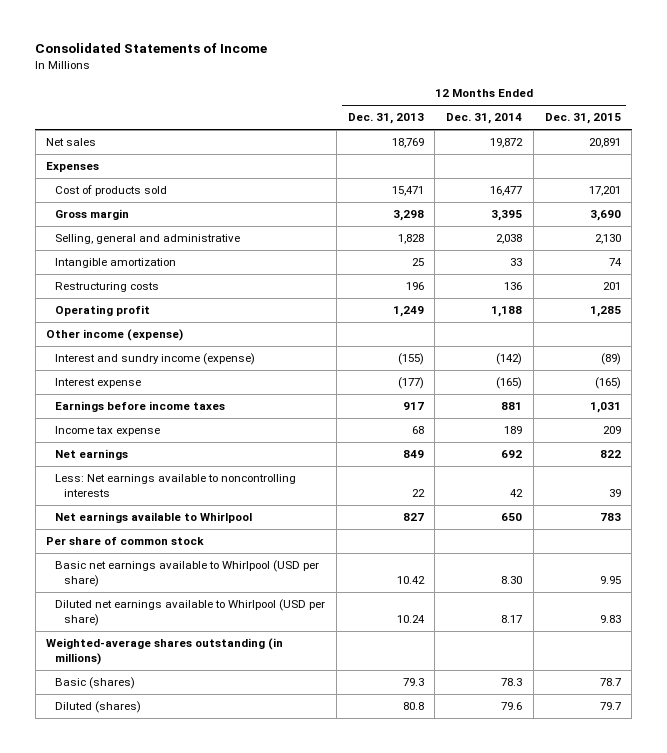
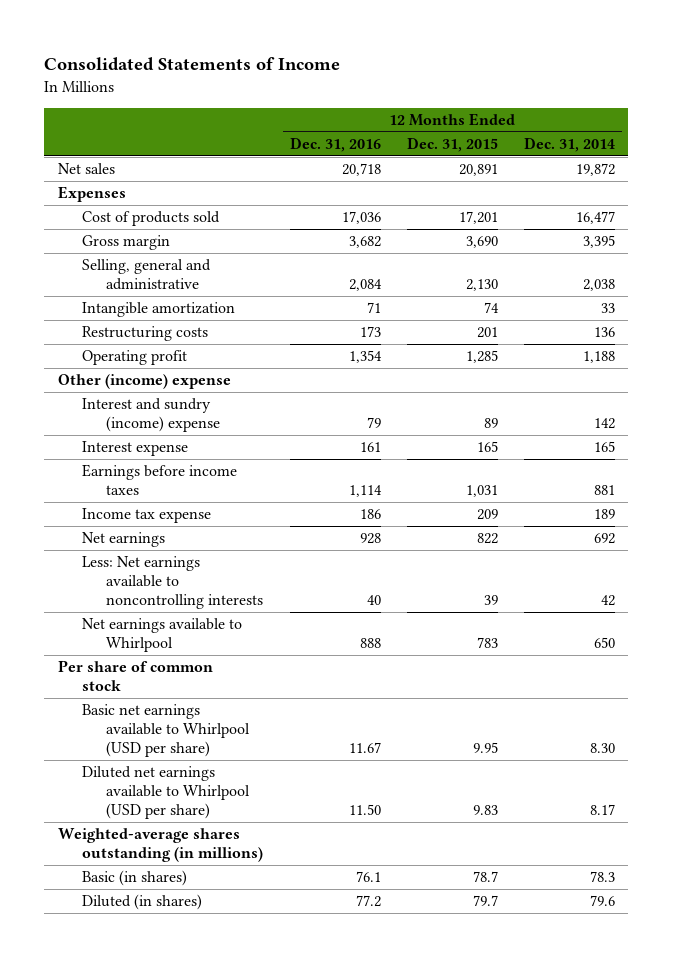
[347,113,424,125] Dec. 31, 2013 -> none
none -> [289,136,381,152] Dec. 31, 2016
[46,329,184,342] Other income (expense) -> [57,374,231,390] Other (income) expense
[55,353,256,366] Interest and sundry income (expense) -> [81,398,221,433] Interest and sundry (income) expense
[496,353,523,366] (142) -> [594,418,616,430] 142
[600,353,621,366] (89) -> [483,418,498,429] 89
[496,377,523,390] (165) -> [594,441,616,453] 165
[594,377,621,390] (165) -> [476,441,498,453] 165
[55,677,136,690] Basic (shares) -> [81,870,187,887] Basic (in shares)
[55,701,142,714] Diluted (shares) -> [81,894,202,911] Diluted (in shares)

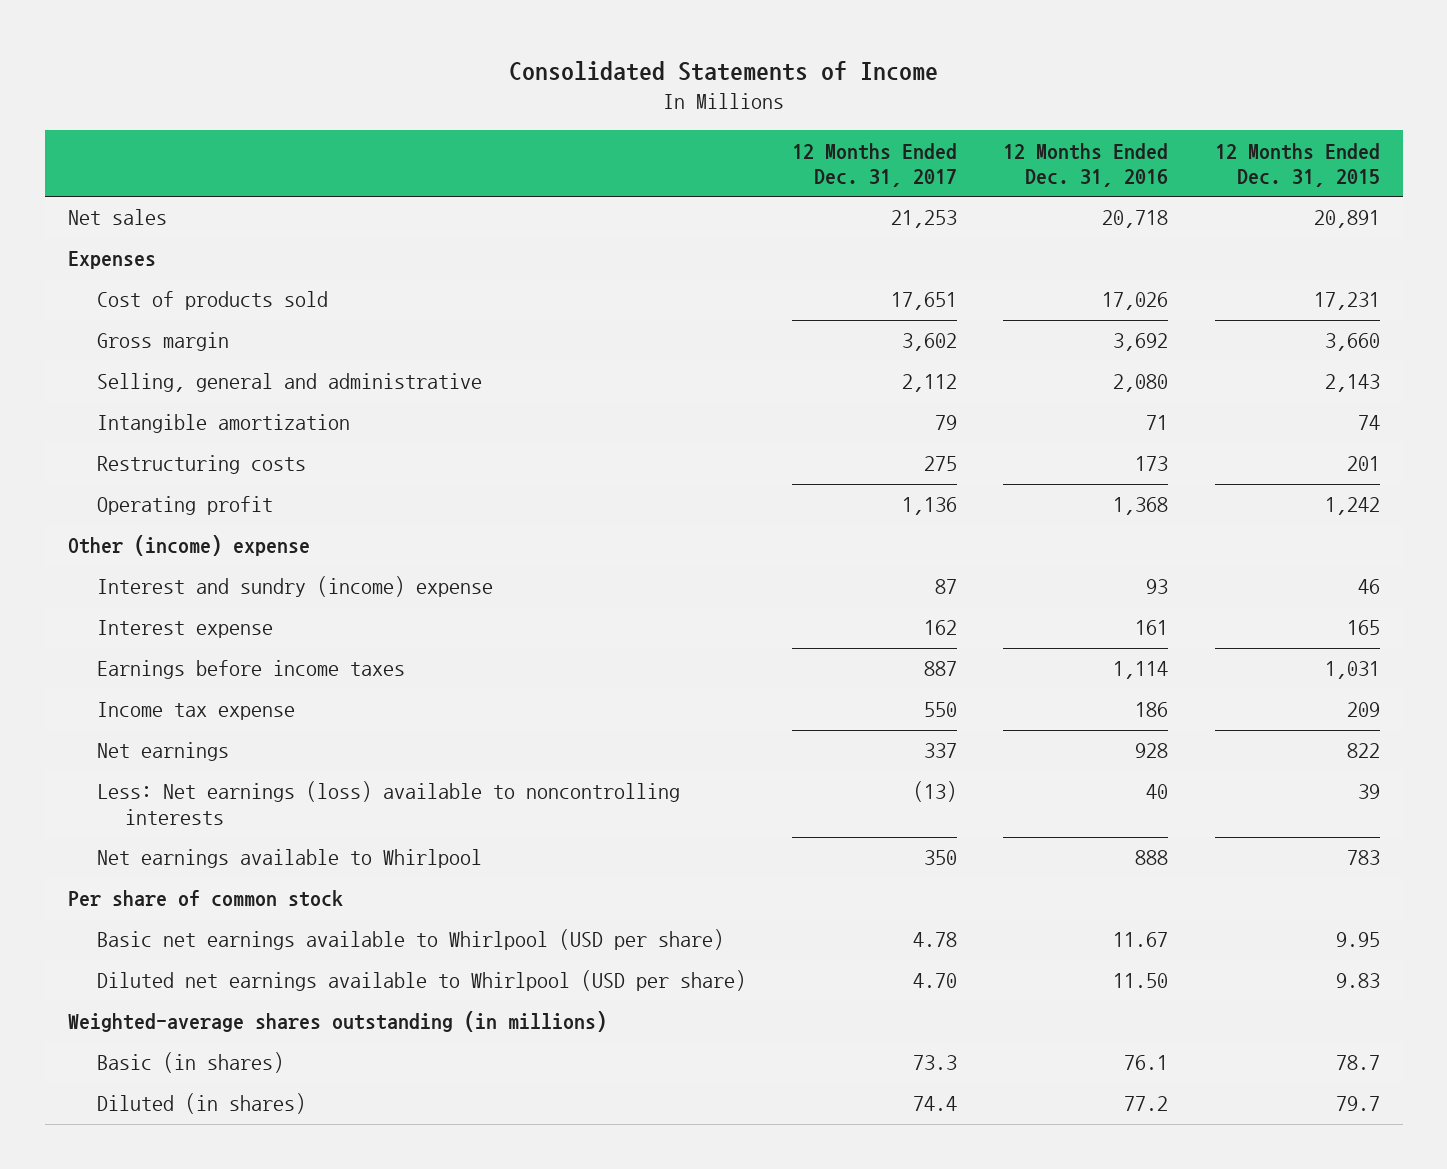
[524,136,616,152] Dec. 31, 2014 -> none
none -> [791,142,957,188] 12 Months Ended Dec. 31, 2017
[341,211,381,225] 17,036 -> [1102,292,1169,311] 17,026
[458,211,498,225] 17,201 -> [1313,292,1380,311] 17,231
[348,236,381,249] 3,682 -> [1113,333,1169,352] 3,692
[465,236,498,249] 3,690 -> [1324,333,1380,352] 3,660
[348,279,382,292] 2,084 -> [1113,374,1169,393] 2,080
[465,279,498,292] 2,130 -> [1324,374,1380,393] 2,143
[348,350,382,364] 1,354 -> [1113,497,1169,516] 1,368
[465,350,498,364] 1,285 -> [1324,497,1380,516] 1,242
[366,417,381,429] 79 -> [1146,579,1169,595] 93
[483,418,498,429] 89 -> [1357,579,1380,595] 46
[81,556,264,610] Less: Net earnings available to noncontrolling interests -> [96,781,680,825] Less: Net earnings (loss) available to noncontrolling interests

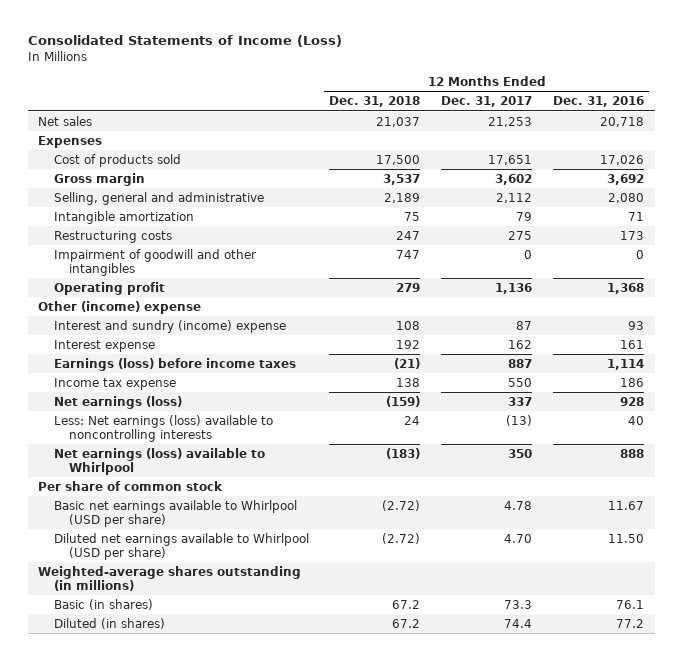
[508,60,938,81] Consolidated Statements of Income -> [27,35,342,48] Consolidated Statements of Income (Loss)
[1214,142,1380,188] 12 Months Ended Dec. 31, 2015 -> none
none -> [329,96,421,108] Dec. 31, 2018
none -> [53,248,256,276] Impairment of goodwill and other intangibles
[96,660,405,680] Earnings before income taxes -> [53,357,296,371] Earnings (loss) before income taxes
[96,742,229,762] Net earnings -> [53,395,182,409] Net earnings (loss)
[96,849,482,869] Net earnings available to Whirlpool -> [53,447,265,475] Net earnings (loss) available to Whirlpool

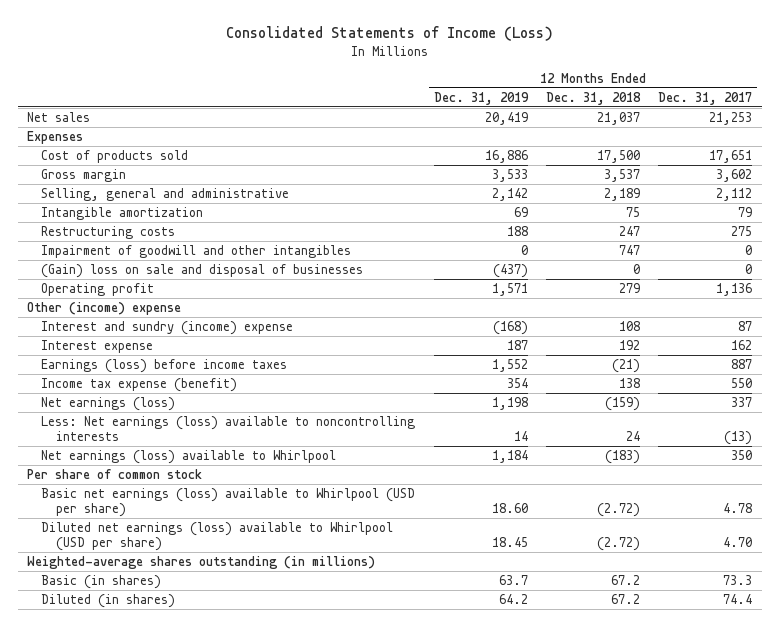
[553,96,645,108] Dec. 31, 2016 -> none
none -> [433,91,529,105] Dec. 31, 2019
none -> [41,263,364,278] (Gain) loss on sale and disposal of businesses
[53,377,176,390] Income tax expense -> [41,377,238,392] Income tax expense (benefit)
[53,499,297,527] Basic net earnings available to Whirlpool (USD per share) -> [41,487,416,518] Basic net earnings (loss) available to Whirlpool (USD per share)
[53,532,309,560] Diluted net earnings available to Whirlpool (USD per share) -> [41,521,394,552] Diluted net earnings (loss) available to Whirlpool (USD per share)

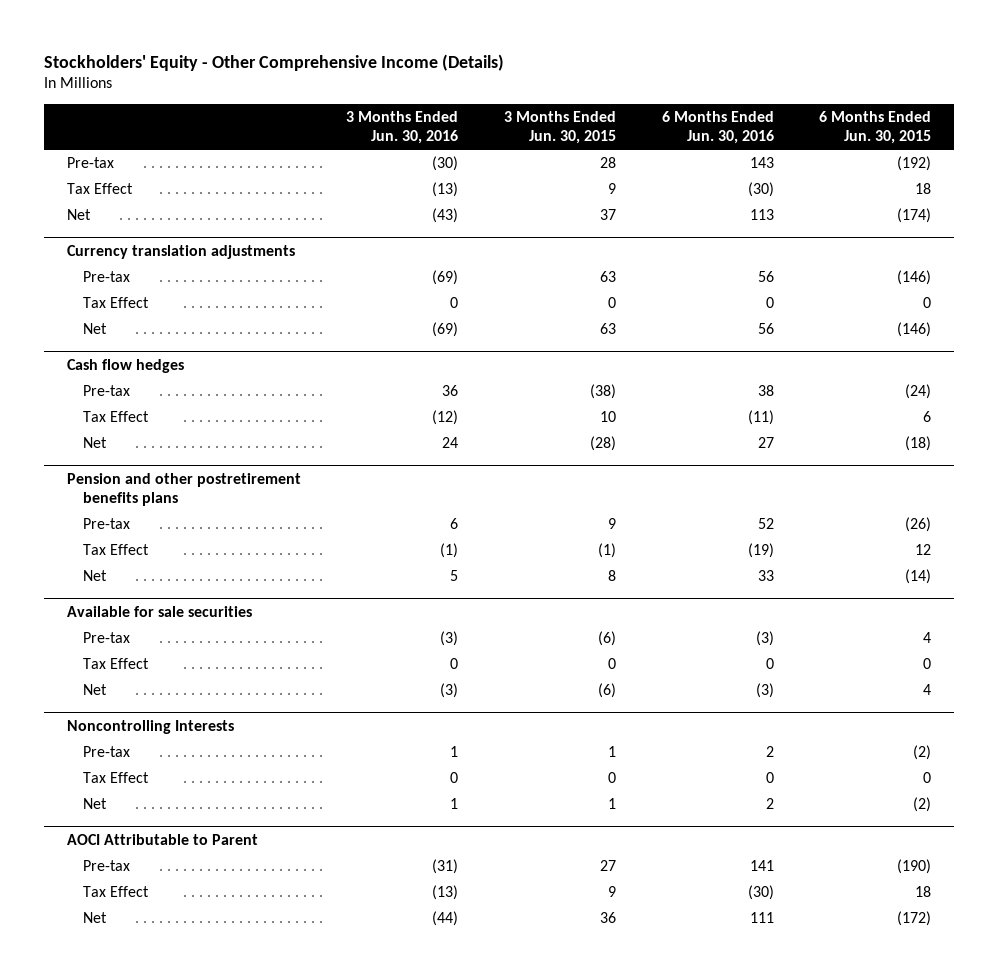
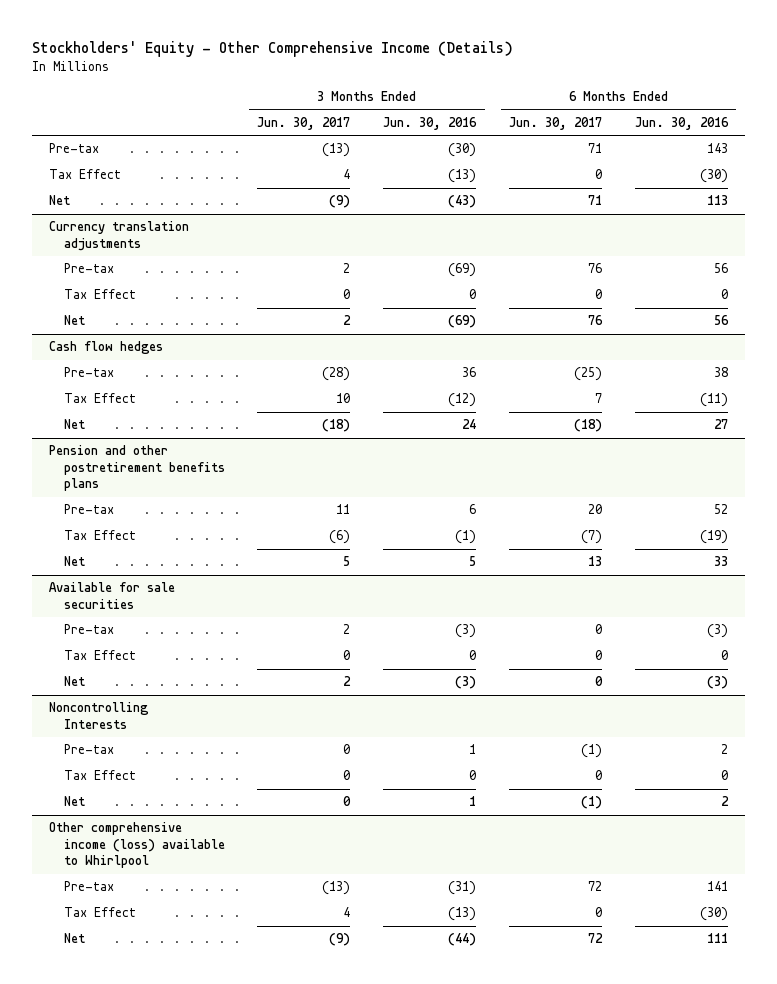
[503,111,616,145] 3 Months Ended Jun. 30, 2015 -> none
[819,111,932,145] 6 Months Ended Jun. 30, 2015 -> none
none -> [257,117,351,131] Jun. 30, 2017
none -> [509,117,603,131] Jun. 30, 2017
[66,833,258,845] AOCI Attributable to Parent -> [48,822,225,869] Other comprehensive income (loss) available to Whirlpool

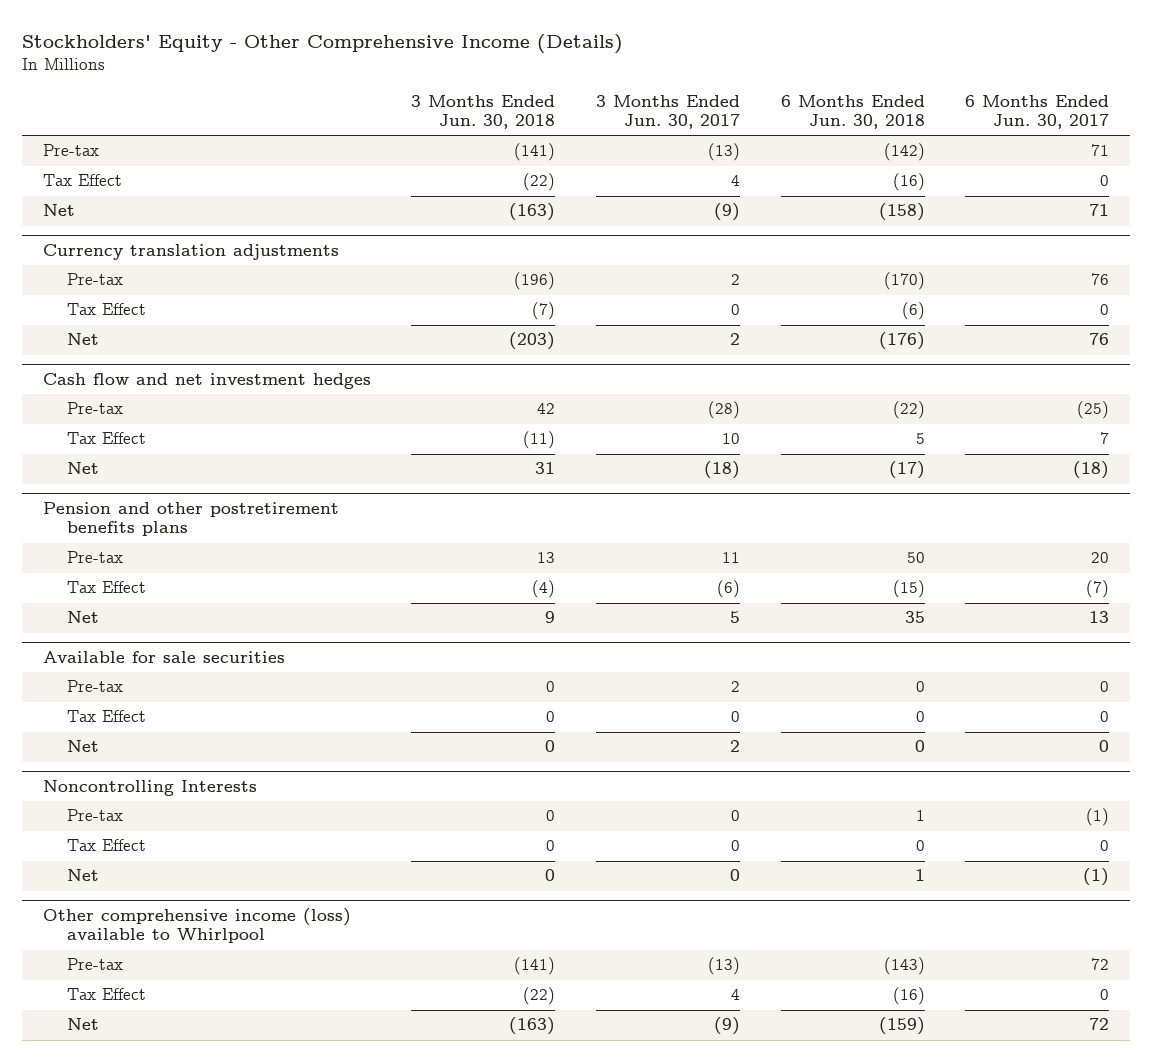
[383,117,478,131] Jun. 30, 2016 -> none
[635,117,730,131] Jun. 30, 2016 -> none
none -> [411,94,556,130] 3 Months Ended Jun. 30, 2018
none -> [780,94,925,130] 6 Months Ended Jun. 30, 2018
[48,341,163,355] Cash flow hedges -> [42,373,371,390] Cash flow and net investment hedges

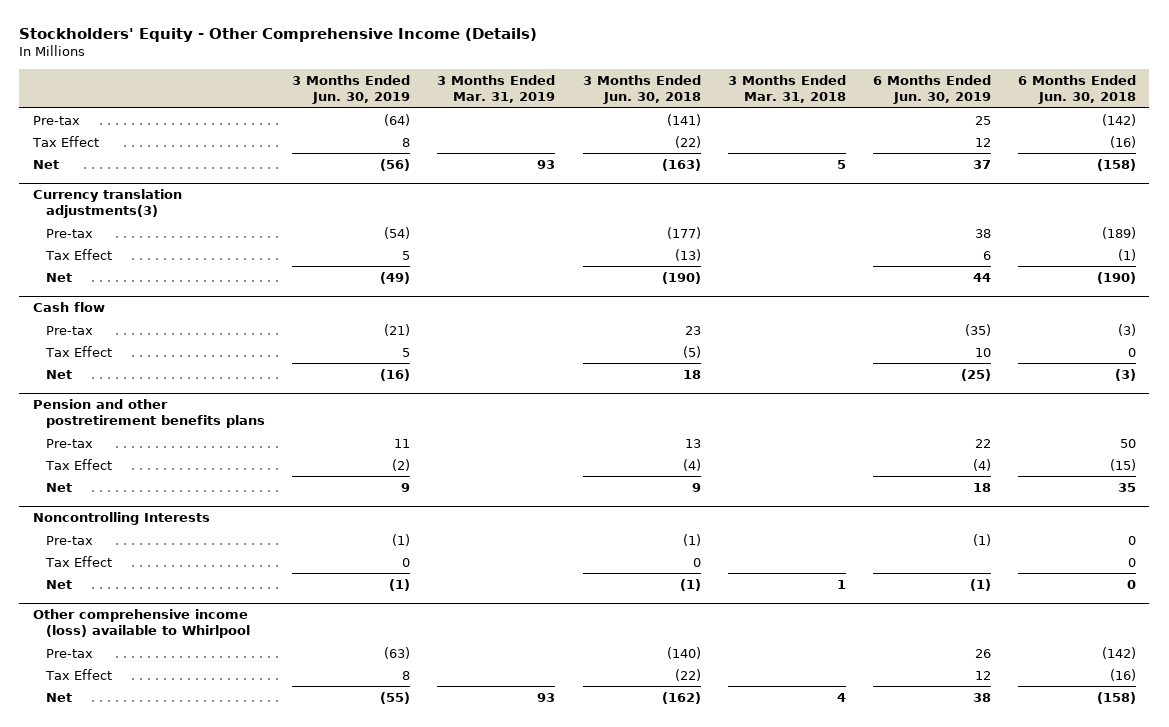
[595,94,740,130] 3 Months Ended Jun. 30, 2017 -> none
[965,94,1110,130] 6 Months Ended Jun. 30, 2017 -> none
none -> [292,75,411,105] 3 Months Ended Jun. 30, 2019
none -> [437,75,556,104] 3 Months Ended Mar. 31, 2019
none -> [727,75,846,104] 3 Months Ended Mar. 31, 2018
none -> [872,75,991,105] 6 Months Ended Jun. 30, 2019
[42,244,339,261] Currency translation adjustments -> [32,189,182,219] Currency translation adjustments(3)
[514,272,556,291] (196) -> [666,226,701,239] (177)
[883,272,925,291] (170) -> [1101,226,1136,239] (189)
[532,302,556,321] (7) -> [674,248,701,261] (13)
[901,302,925,321] (6) -> [1117,248,1136,261] (1)
[509,332,556,351] (203) -> [661,271,701,284] (190)
[878,332,925,351] (176) -> [1096,271,1136,284] (190)
[42,373,371,390] Cash flow and net investment hedges -> [32,302,105,313] Cash flow
[537,403,556,415] 42 -> [684,325,701,335] 23
[892,401,925,420] (22) -> [1117,323,1136,336] (3)
[523,431,556,450] (11) -> [682,345,701,358] (5)
[915,433,925,445] 5 -> [1127,347,1136,357] 0
[535,462,556,475] 31 -> [682,369,701,379] 18
[888,461,925,480] (17) -> [1114,368,1136,381] (3)
[42,651,285,664] Available for sale securities -> none
[67,680,124,693] Pre-tax -> none
[67,710,147,723] Tax Effect -> none
[67,740,100,753] Net -> none
[546,810,556,822] 0 -> [682,533,701,546] (1)
[915,810,925,822] 1 -> [1127,535,1136,545] 0
[545,869,556,882] 0 -> [679,578,701,591] (1)
[914,869,925,882] 1 -> [1126,579,1136,589] 0
[514,957,556,976] (141) -> [666,646,701,659] (140)
[883,957,925,976] (143) -> [1101,646,1136,659] (142)
[509,1017,556,1036] (163) -> [661,691,701,704] (162)
[878,1017,925,1036] (159) -> [1096,691,1136,704] (158)

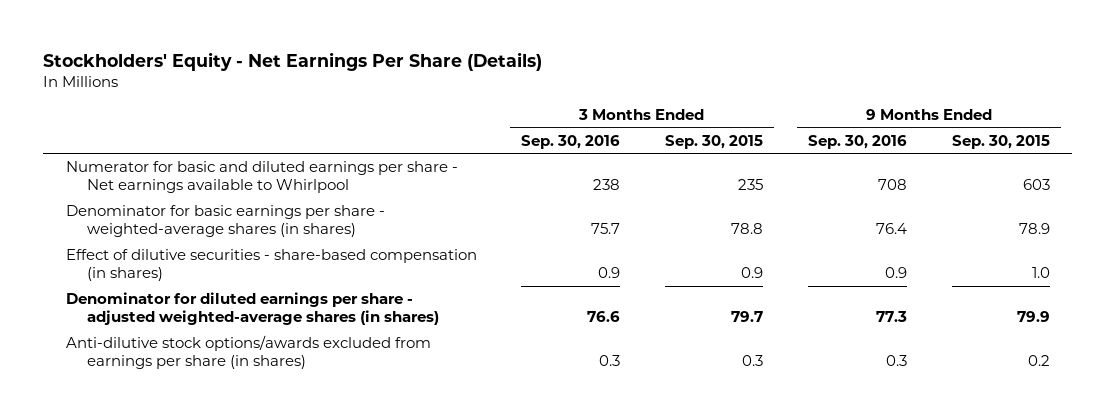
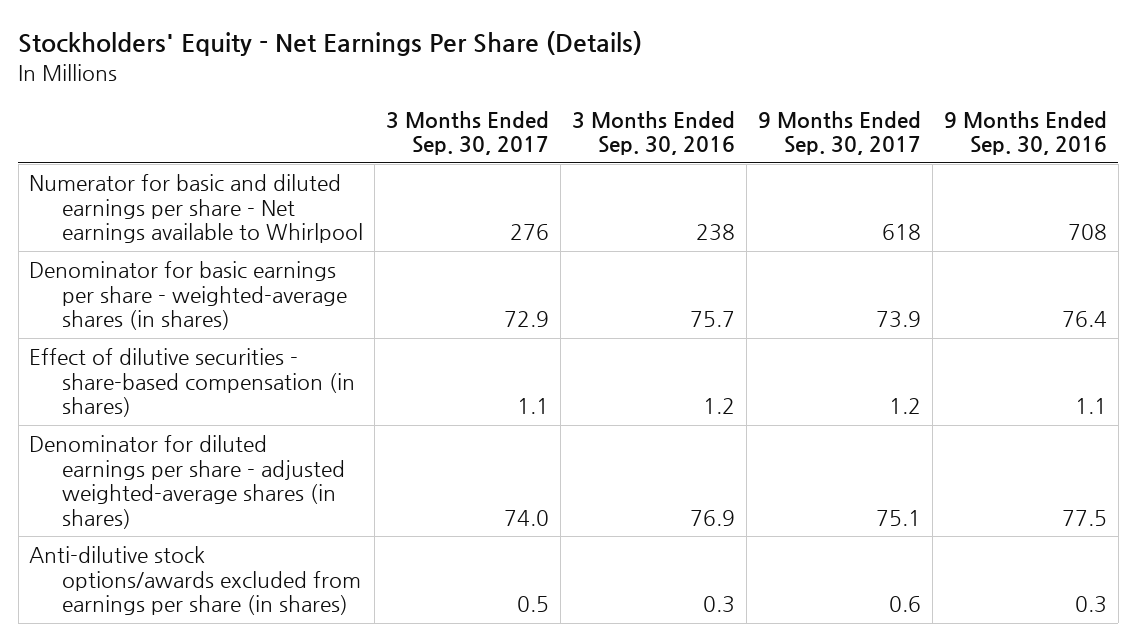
[665,134,764,149] Sep. 30, 2015 -> none
[951,134,1050,149] Sep. 30, 2015 -> none
none -> [386,110,550,156] 3 Months Ended Sep. 30, 2017
none -> [758,110,922,156] 9 Months Ended Sep. 30, 2017
[598,267,621,279] 0.9 -> [703,398,736,415] 1.2
[884,267,907,279] 0.9 -> [1075,398,1108,415] 1.1
[587,311,621,323] 76.6 -> [690,510,736,527] 76.9
[875,311,907,323] 77.3 -> [1062,510,1108,527] 77.5

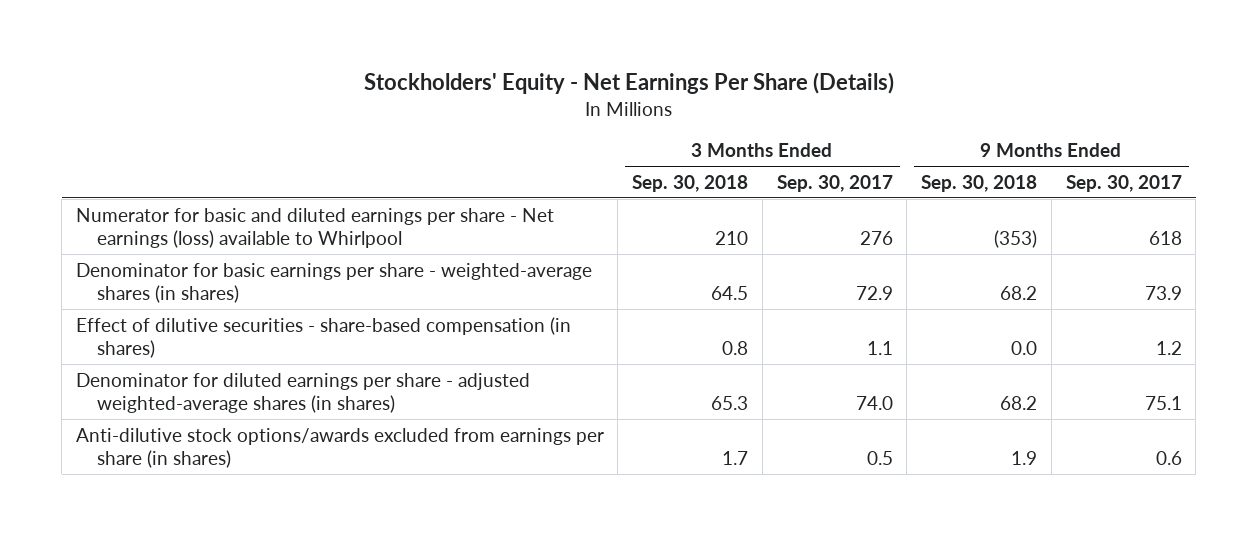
[572,110,736,156] 3 Months Ended Sep. 30, 2016 -> none
[944,110,1108,156] 9 Months Ended Sep. 30, 2016 -> none
none -> [632,174,749,192] Sep. 30, 2018
none -> [921,174,1038,192] Sep. 30, 2018
[29,173,364,244] Numerator for basic and diluted earnings per share - Net earnings available to Whirlpool -> [75,207,554,248] Numerator for basic and diluted earnings per share - Net earnings (loss) available to Whirlpool

